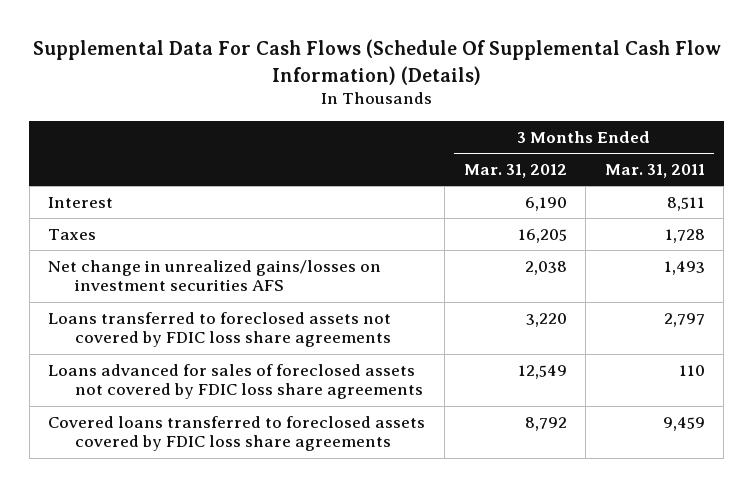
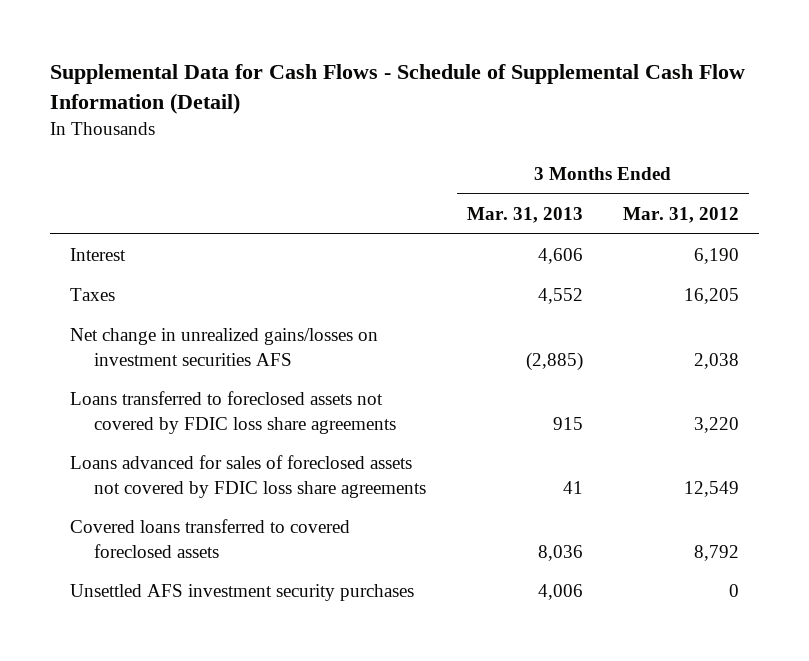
[32,39,721,85] Supplemental Data For Cash Flows (Schedule Of Supplemental Cash Flow Information) (Details) -> [49,64,745,115] Supplemental Data for Cash Flows - Schedule of Supplemental Cash Flow Information (Detail)
[604,164,705,179] Mar. 31, 2011 -> none
none -> [466,207,583,224] Mar. 31, 2013
[48,415,426,452] Covered loans transferred to foreclosed assets covered by FDIC loss share agreements -> [69,519,350,558] Covered loans transferred to covered foreclosed assets
none -> [69,584,414,602] Unsettled AFS investment security purchases

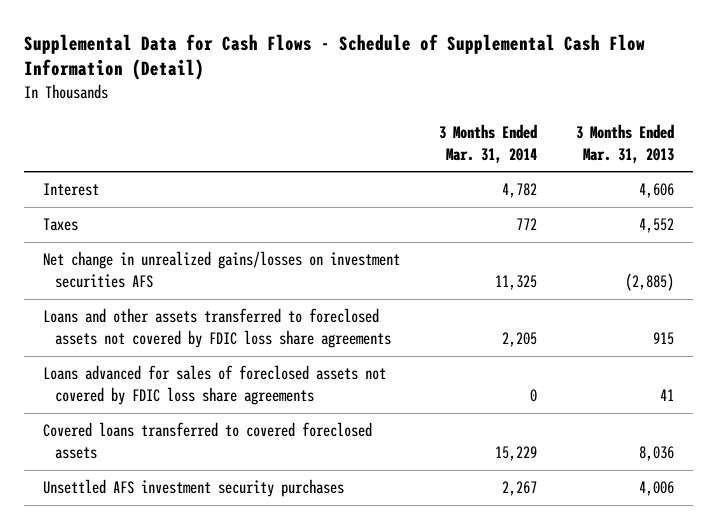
[623,207,740,224] Mar. 31, 2012 -> none
none -> [438,123,537,163] 3 Months Ended Mar. 31, 2014
[69,391,397,434] Loans transferred to foreclosed assets not covered by FDIC loss share agreements -> [42,308,392,348] Loans and other assets transferred to foreclosed assets not covered by FDIC loss share agreements

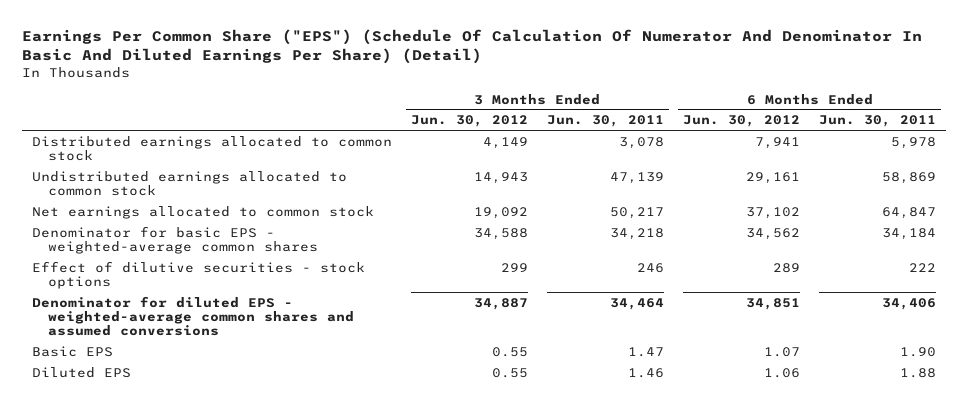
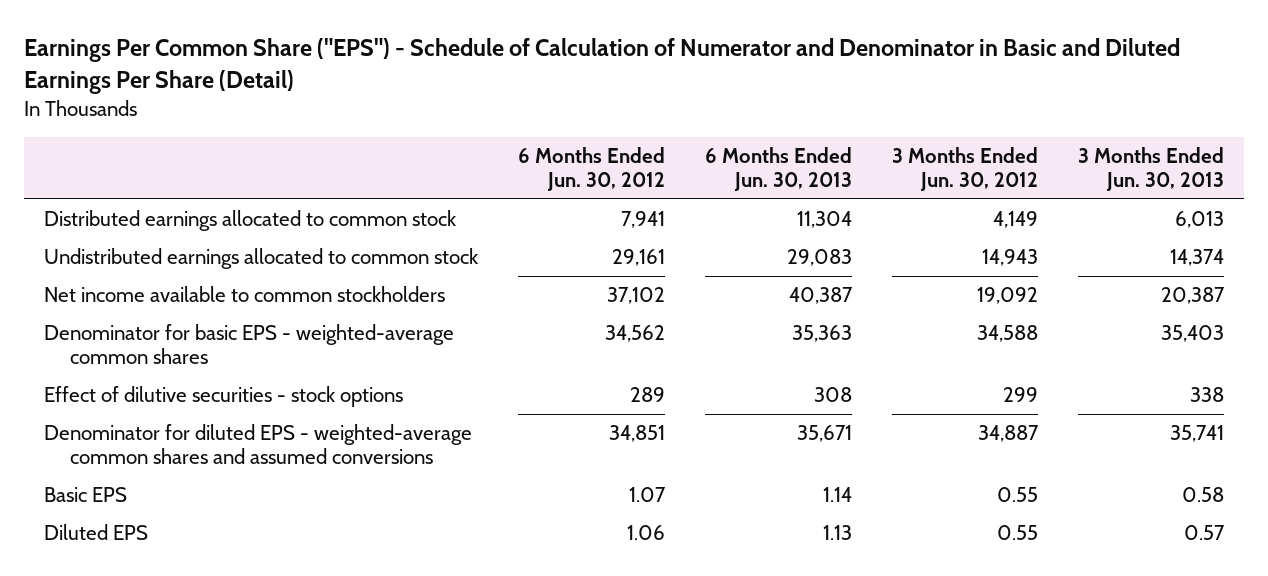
[21,28,922,65] Earnings Per Common Share ("EPS") (Schedule Of Calculation Of Numerator And Denominator In Basic And Diluted Earnings Per Share) (Detail) -> [24,38,1181,95] Earnings Per Common Share ("EPS") - Schedule of Calculation of Numerator and Denominator in Basic and Diluted Earnings Per Share (Detail)
[546,115,664,128] Jun. 30, 2011 -> none
[819,115,937,128] Jun. 30, 2011 -> none
none -> [705,146,853,191] 6 Months Ended Jun. 30, 2013
none -> [1077,146,1224,191] 3 Months Ended Jun. 30, 2013
[31,205,374,219] Net earnings allocated to common stock -> [44,286,446,303] Net income available to common stockholders

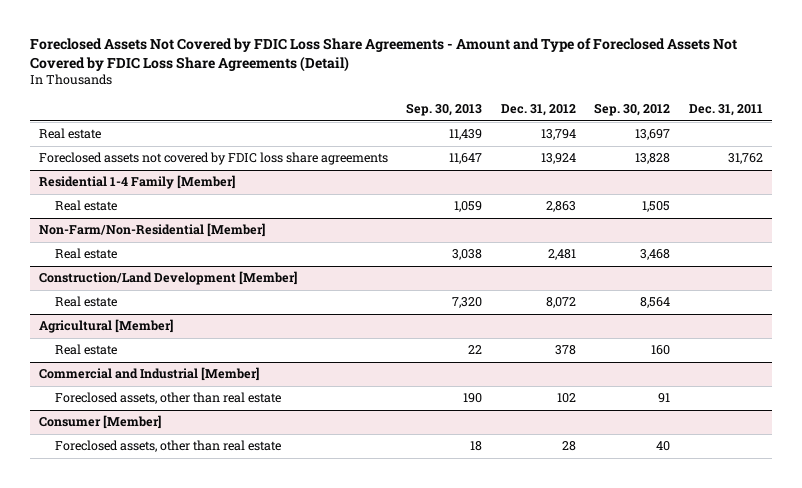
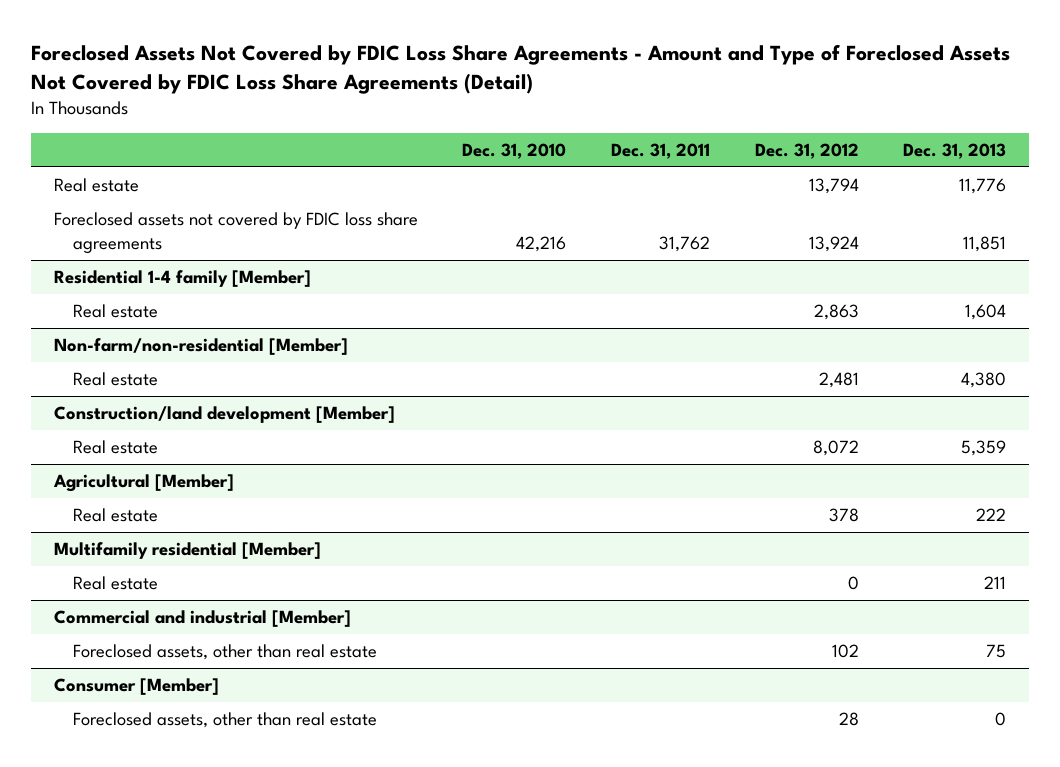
[406,103,483,117] Sep. 30, 2013 -> none
[594,103,671,117] Sep. 30, 2012 -> none
none -> [462,142,567,159] Dec. 31, 2010
none -> [903,142,1007,159] Dec. 31, 2013
[38,175,235,190] Residential 1-4 Family [Member] -> [53,270,311,288] Residential 1-4 family [Member]
[38,223,265,238] Non-Farm/Non-Residential [Member] -> [53,338,348,356] Non-farm/non-residential [Member]
[38,271,297,286] Construction/Land Development [Member] -> [53,406,395,424] Construction/land development [Member]
none -> [53,542,321,560] Multifamily residential [Member]
none -> [72,576,158,591] Real estate
[38,367,259,382] Commercial and Industrial [Member] -> [53,610,351,628] Commercial and industrial [Member]

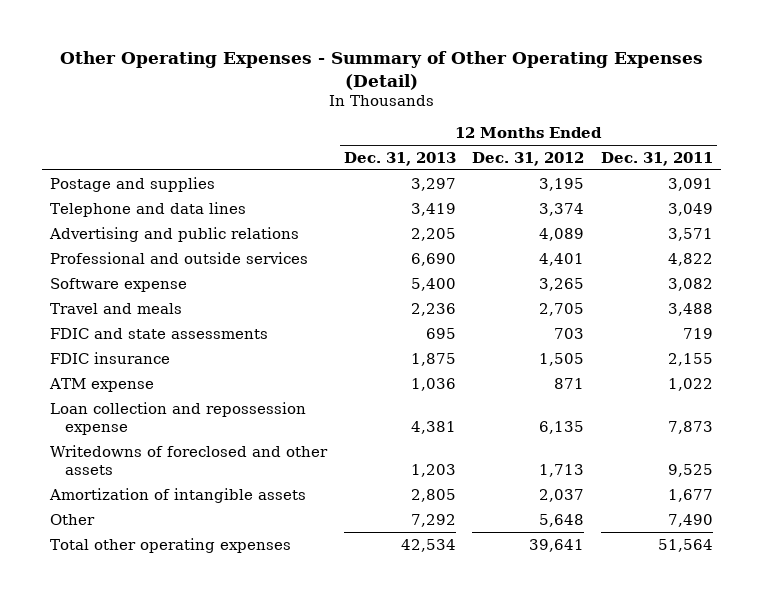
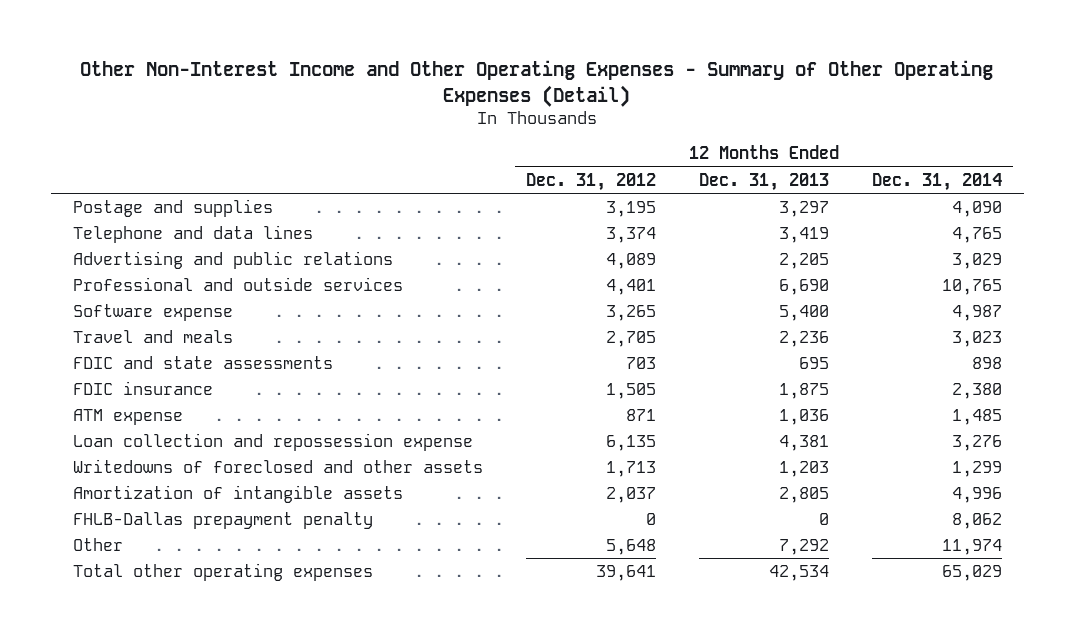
[59,51,703,90] Other Operating Expenses - Summary of Other Operating Expenses (Detail) -> [80,60,994,107] Other Non-Interest Income and Other Operating Expenses - Summary of Other Operating Expenses (Detail)
[601,151,714,166] Dec. 31, 2011 -> none
none -> [872,172,1003,191] Dec. 31, 2014
none -> [72,511,373,529] FHLB-Dallas prepayment penalty

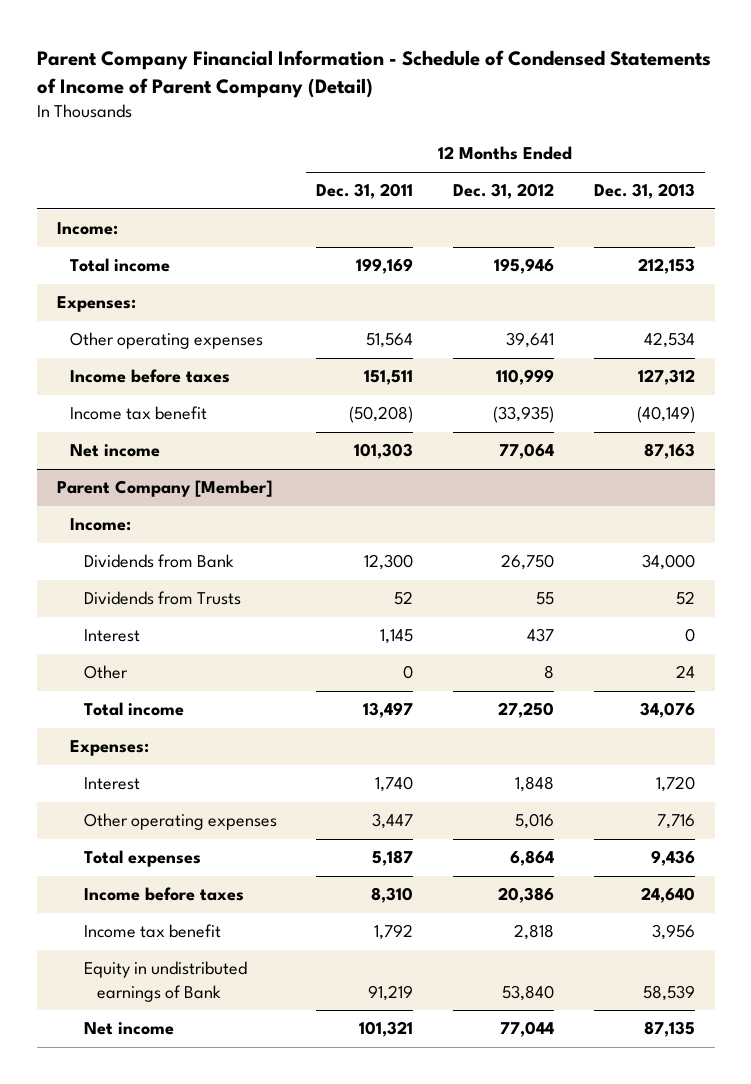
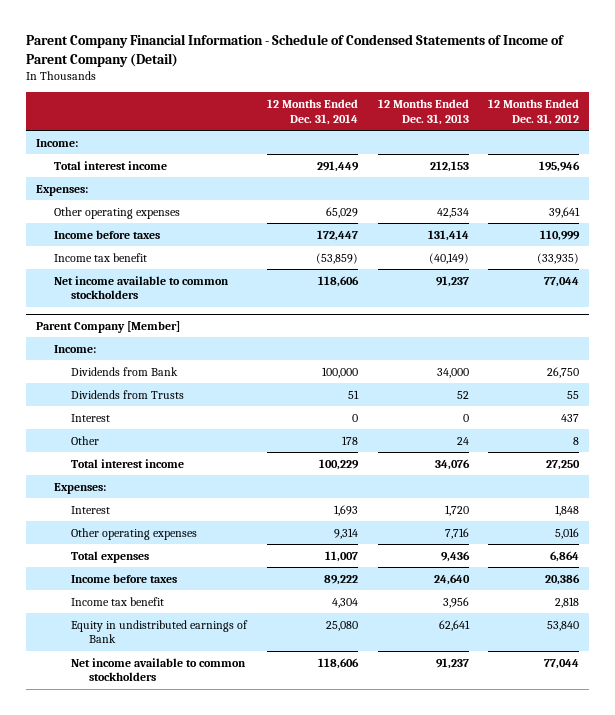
[316,183,414,200] Dec. 31, 2011 -> none
none -> [267,99,359,125] 12 Months Ended Dec. 31, 2014
[70,258,171,273] Total income -> [53,160,167,170] Total interest income
[637,369,695,386] 127,312 -> [427,229,469,241] 131,414
[70,444,161,458] Net income -> none
none -> [53,275,229,300] Net income available to common stockholders
[83,702,184,717] Total income -> [71,458,185,468] Total interest income
[83,1022,174,1036] Net income -> none
[642,984,695,1001] 58,539 -> [438,619,470,631] 62,641
none -> [71,657,247,682] Net income available to common stockholders

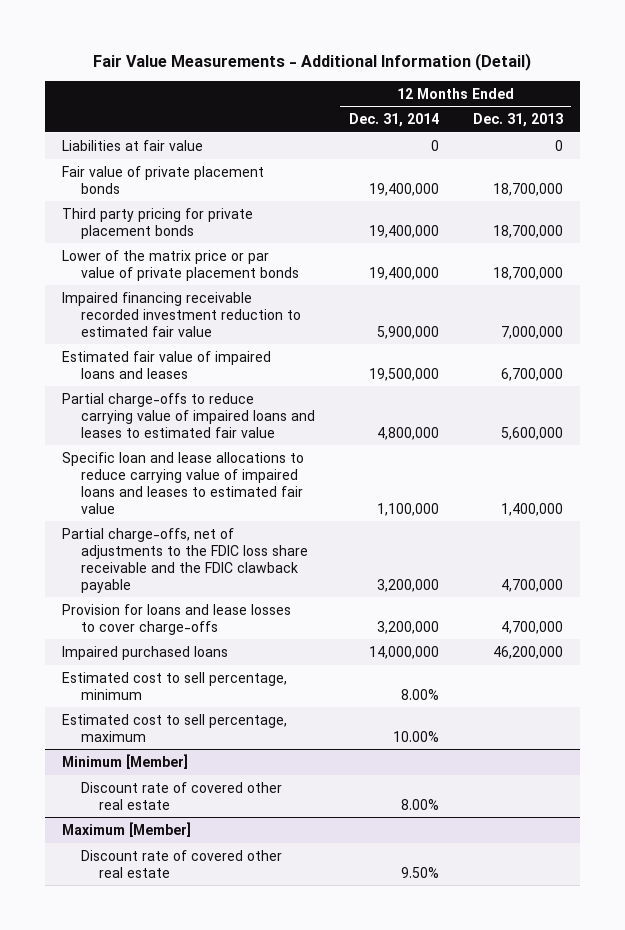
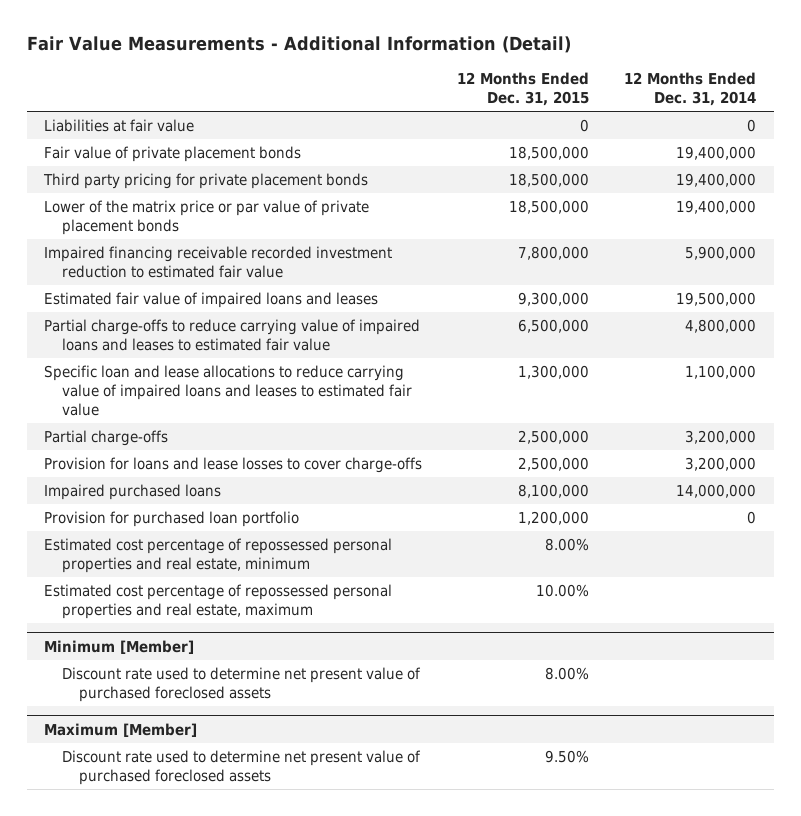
[472,113,563,128] Dec. 31, 2013 -> none
none -> [457,72,590,107] 12 Months Ended Dec. 31, 2015
[62,527,308,593] Partial charge-offs, net of adjustments to the FDIC loss share receivable and the FDIC clawback payable -> none
none -> [44,430,169,447] Partial charge-offs
[62,671,288,700] Estimated cost to sell percentage, minimum -> none
[62,713,288,742] Estimated cost to sell percentage, maximum -> none
none -> [44,511,300,528] Provision for purchased loan portfolio
none -> [44,538,393,573] Estimated cost percentage of repossessed personal properties and real estate, minimum
none -> [44,584,393,619] Estimated cost percentage of repossessed personal properties and real estate, maximum
[80,781,282,810] Discount rate of covered other real estate -> none
none -> [61,667,421,702] Discount rate used to determine net present value of purchased foreclosed assets
[80,849,282,878] Discount rate of covered other real estate -> none
none -> [61,750,421,785] Discount rate used to determine net present value of purchased foreclosed assets

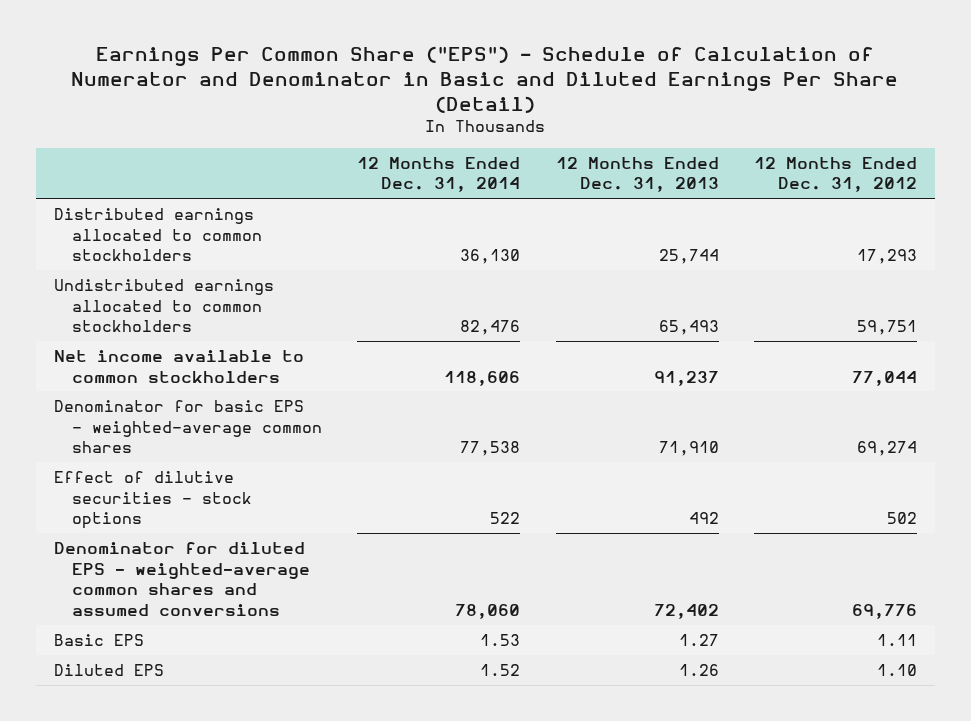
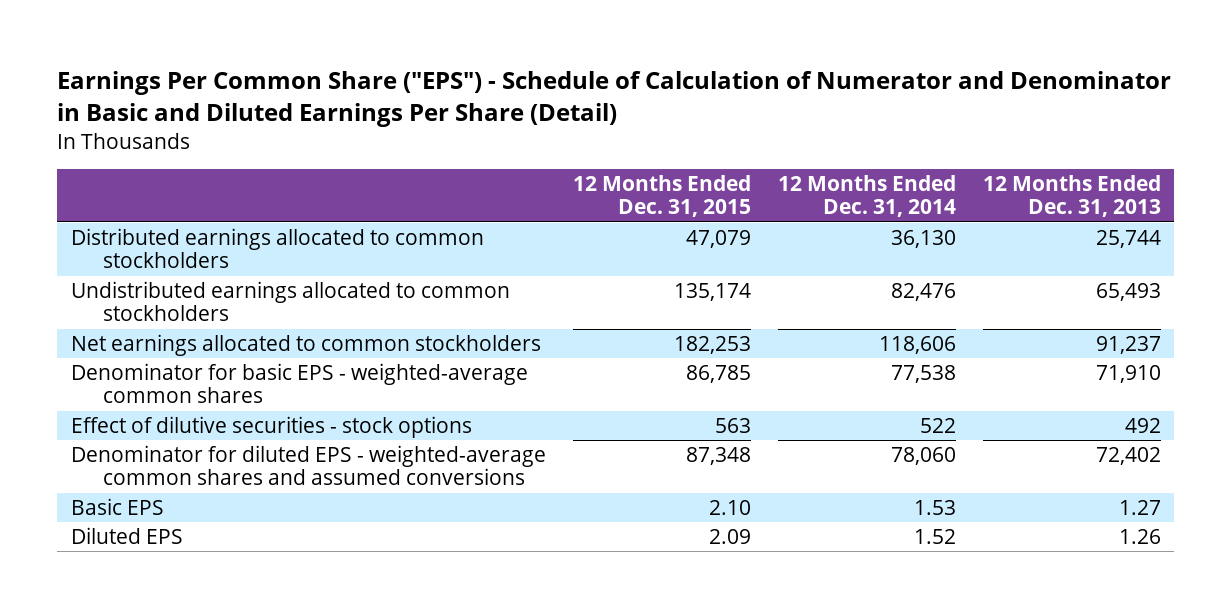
[753,156,917,193] 12 Months Ended Dec. 31, 2012 -> none
none -> [572,174,751,218] 12 Months Ended Dec. 31, 2015
[53,349,304,383] Net income available to common stockholders -> [70,333,541,356] Net earnings allocated to common stockholders

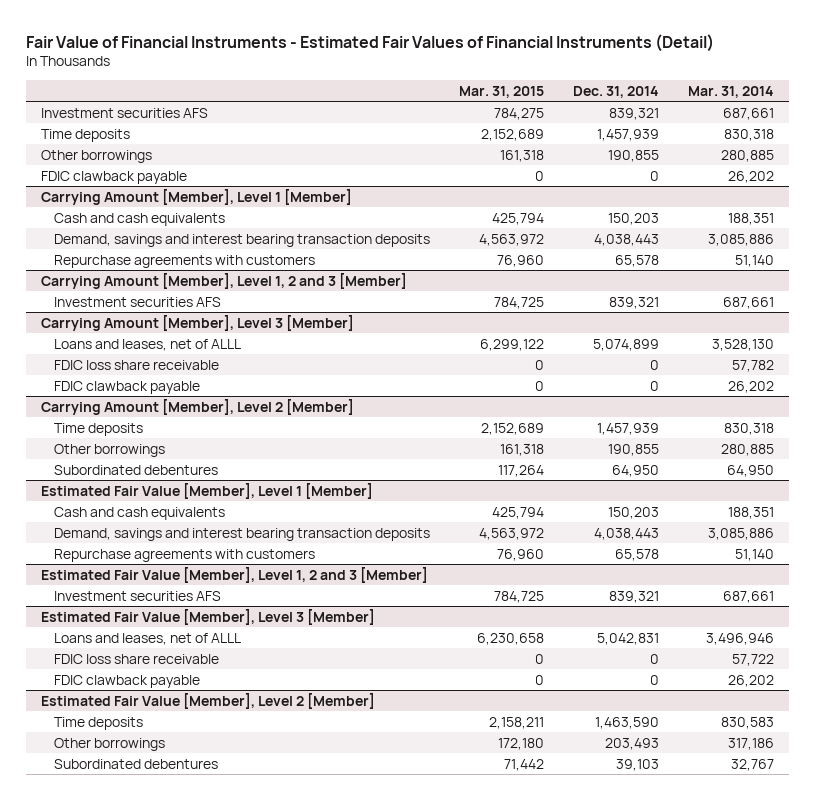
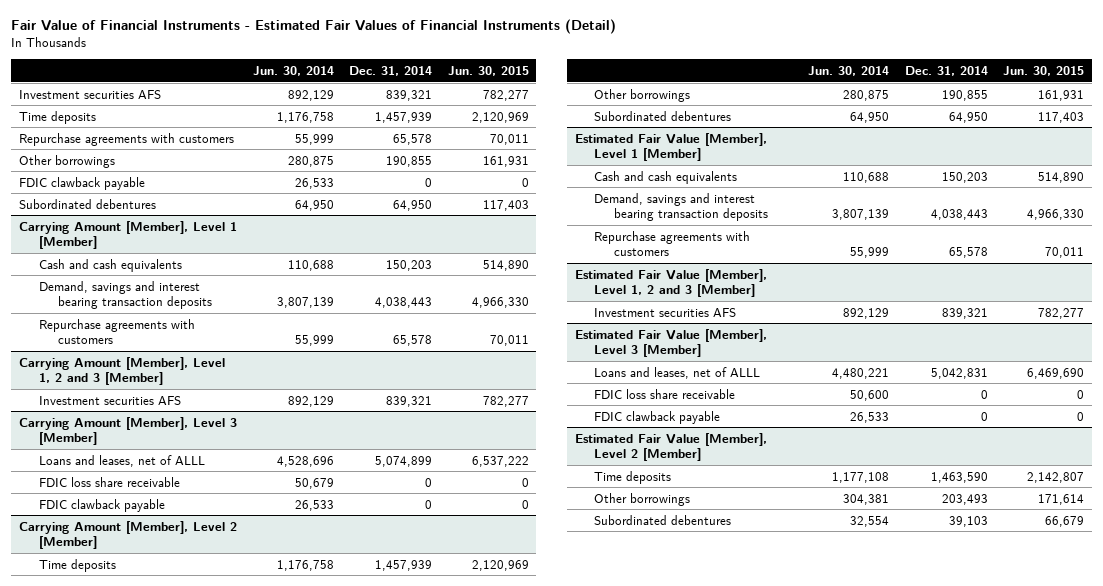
[458,85,544,98] Mar. 31, 2015 -> none
[688,85,775,98] Mar. 31, 2014 -> none
none -> [252,65,334,76] Jun. 30, 2014
none -> [447,65,529,76] Jun. 30, 2015
none -> [19,132,235,146] Repurchase agreements with customers
none -> [19,198,157,209] Subordinated debentures

